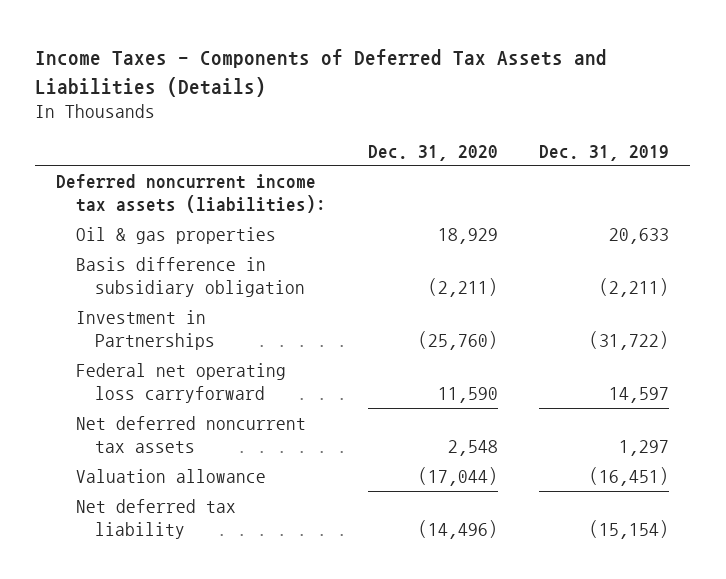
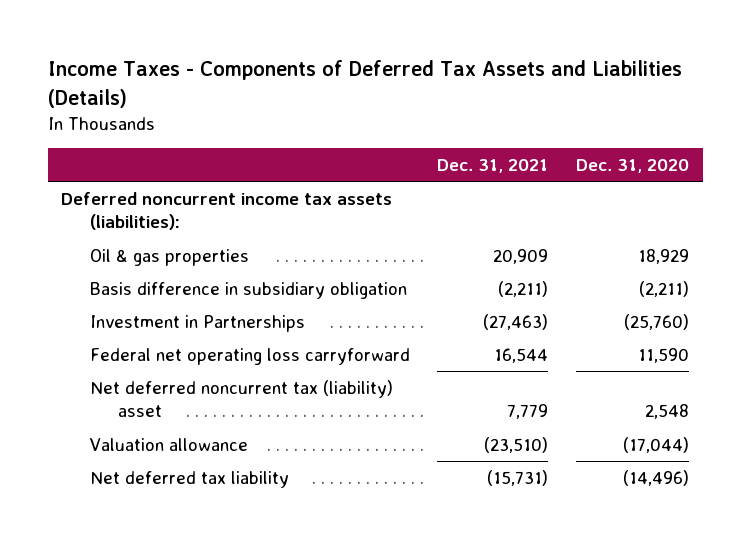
[539,144,670,161] Dec. 31, 2019 -> none
none -> [437,158,549,173] Dec. 31, 2021
[75,415,306,454] Net deferred noncurrent tax assets -> [89,379,393,418] Net deferred noncurrent tax (liability) asset

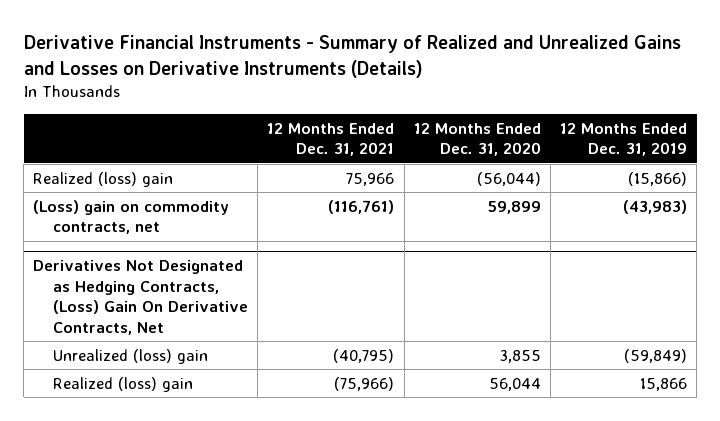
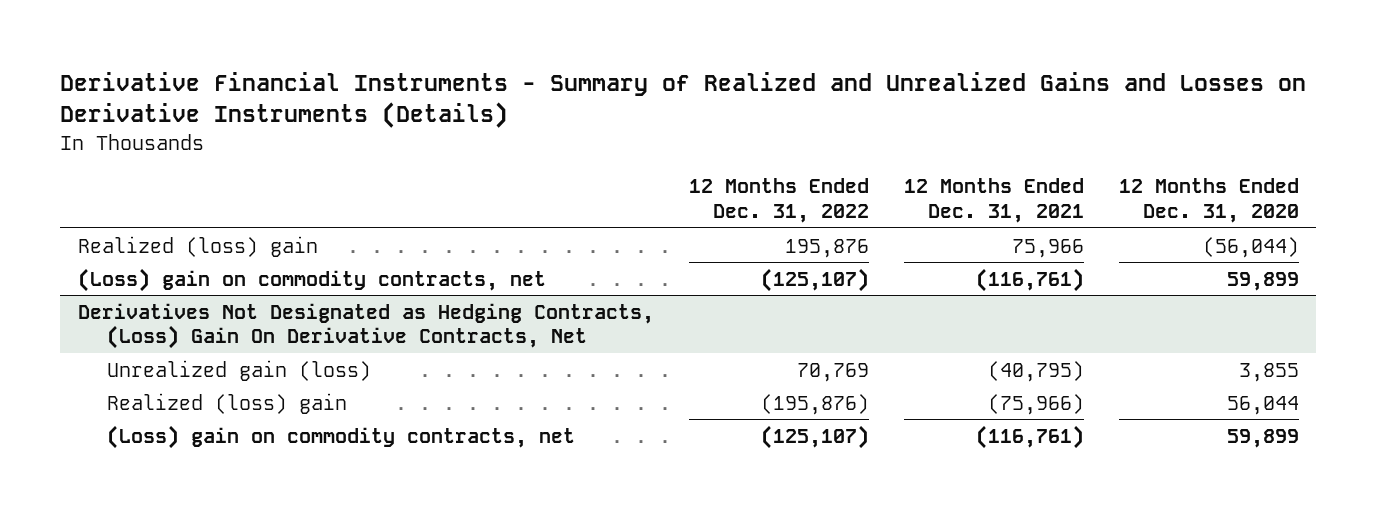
[560,122,688,157] 12 Months Ended Dec. 31, 2019 -> none
none -> [688,178,869,224] 12 Months Ended Dec. 31, 2022
[53,348,209,364] Unrealized (loss) gain -> [106,359,371,381] Unrealized gain (loss)
none -> [106,424,575,449] (Loss) gain on commodity contracts, net

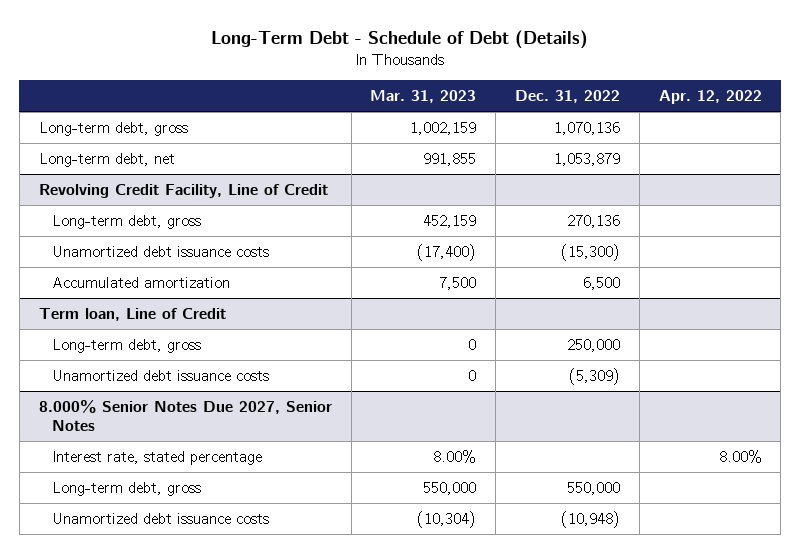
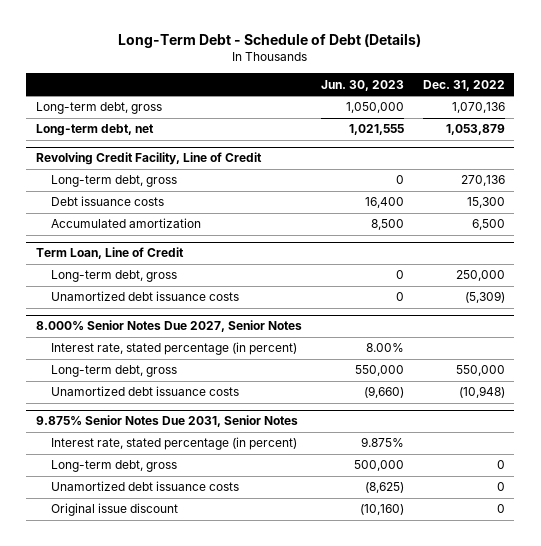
[370,90,477,104] Mar. 31, 2023 -> none
[658,90,762,105] Apr. 12, 2022 -> none
none -> [320,79,404,91] Jun. 30, 2023
[52,245,270,257] Unamortized debt issuance costs -> [51,196,165,207] Debt issuance costs
[560,243,620,261] (15,300) -> [466,197,505,209] 15,300
[38,307,226,321] Term loan, Line of Credit -> [35,247,184,260] Term Loan, Line of Credit
[52,450,263,465] Interest rate, stated percentage -> [51,342,298,356] Interest rate, stated percentage (in percent)
none -> [35,415,298,428] 9.875% Senior Notes Due 2031, Senior Notes
none -> [51,437,298,451] Interest rate, stated percentage (in percent)
none -> [51,460,178,473] Long-term debt, gross
none -> [51,481,240,492] Unamortized debt issuance costs
none -> [51,503,179,517] Original issue discount

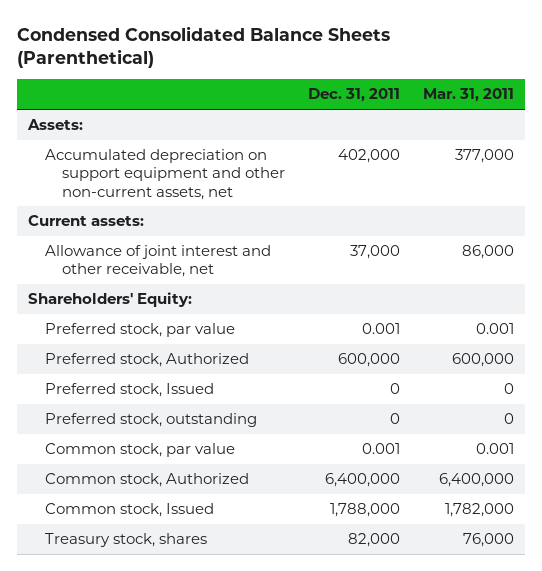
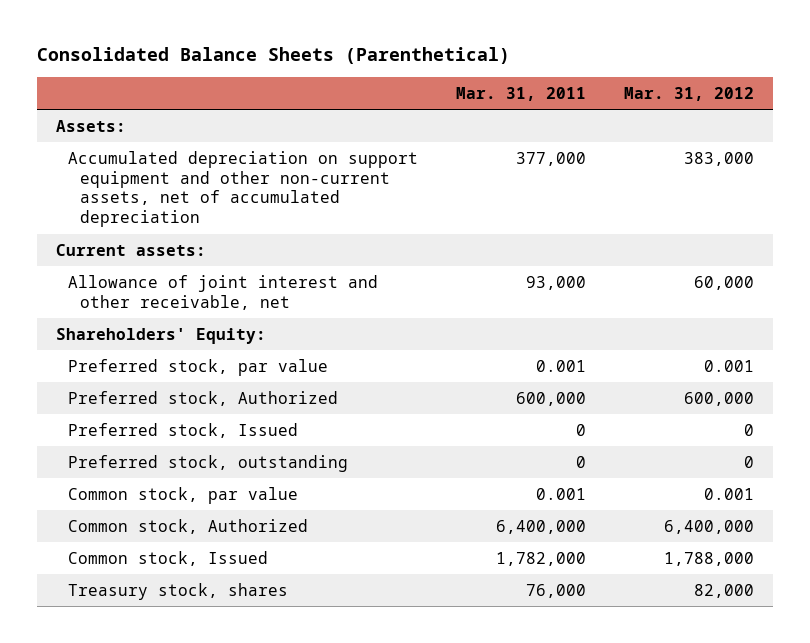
[17,25,391,69] Condensed Consolidated Balance Sheets (Parenthetical) -> [36,47,510,65] Consolidated Balance Sheets (Parenthetical)
[308,88,401,103] Dec. 31, 2011 -> none
none -> [623,86,754,101] Mar. 31, 2012
[45,149,286,200] Accumulated depreciation on support equipment and other non-current assets, net -> [68,150,419,228] Accumulated depreciation on support equipment and other non-current assets, net of accumulated depreciation
[461,245,514,260] 86,000 -> [525,275,586,290] 93,000

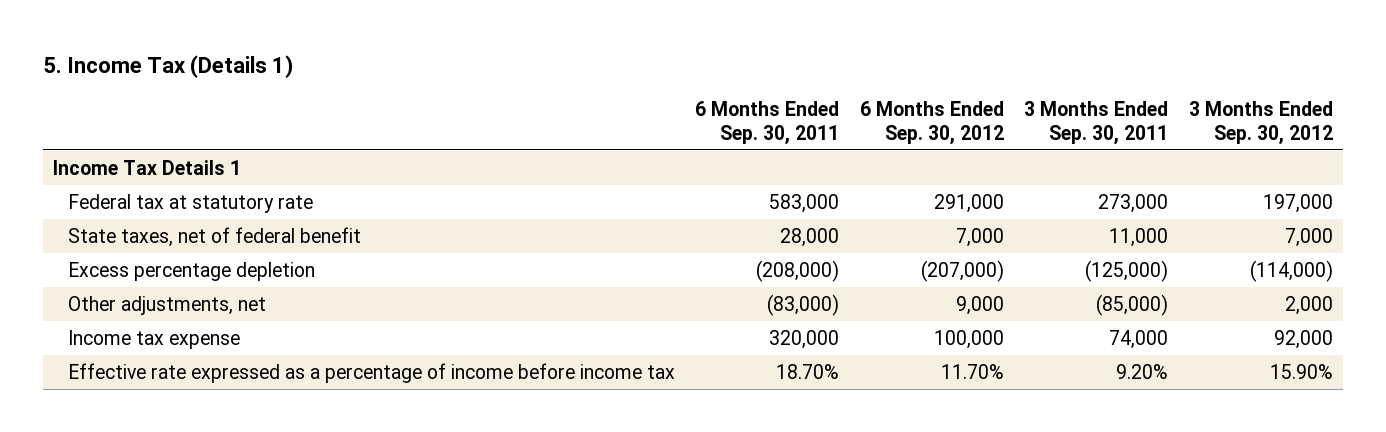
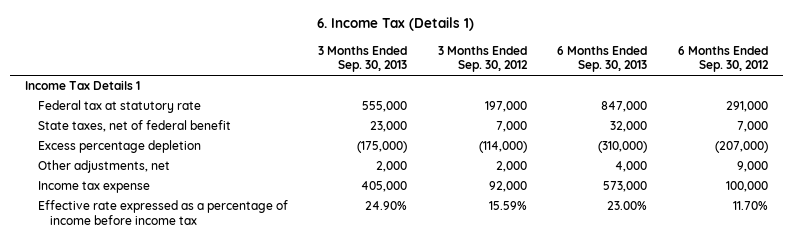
[42,54,293,78] 5. Income Tax (Details 1) -> [317,17,475,32] 6. Income Tax (Details 1)
[695,100,840,145] 6 Months Ended Sep. 30, 2011 -> none
[1024,100,1169,145] 3 Months Ended Sep. 30, 2011 -> none
none -> [318,45,408,73] 3 Months Ended Sep. 30, 2013
none -> [557,45,648,73] 6 Months Ended Sep. 30, 2013
[1269,363,1333,379] 15.90% -> [488,201,527,211] 15.59%

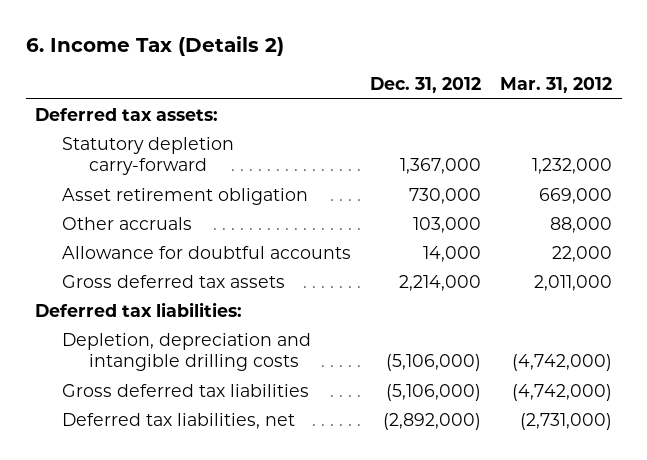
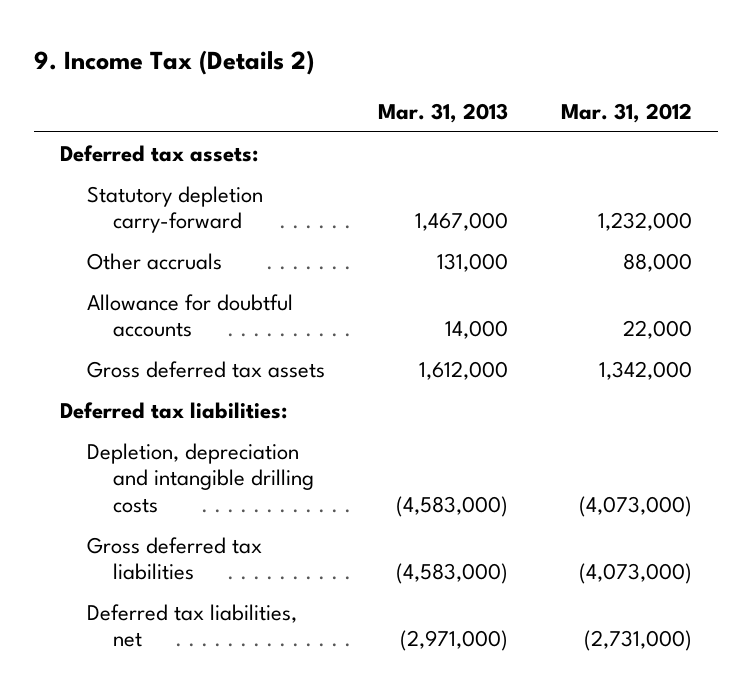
[25,36,284,57] 6. Income Tax (Details 2) -> [33,49,314,75] 9. Income Tax (Details 2)
[370,77,482,94] Dec. 31, 2012 -> none
none -> [377,102,508,123] Mar. 31, 2013
[62,187,309,205] Asset retirement obligation -> none
[534,274,613,291] 2,011,000 -> [598,360,692,380] 1,342,000
[512,354,613,372] (4,742,000) -> [578,495,692,517] (4,073,000)
[512,383,613,401] (4,742,000) -> [578,563,692,585] (4,073,000)

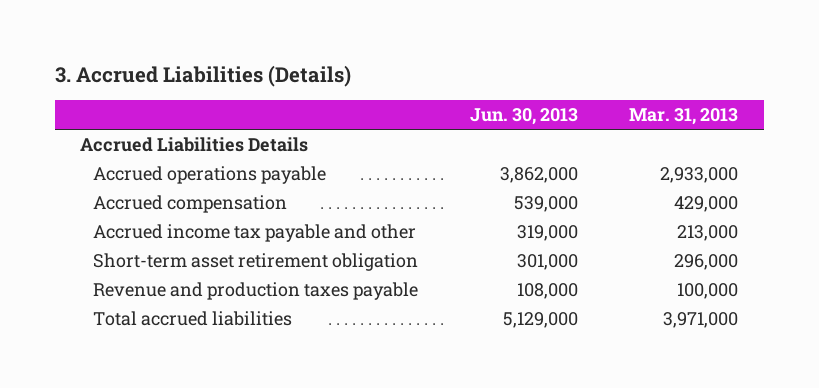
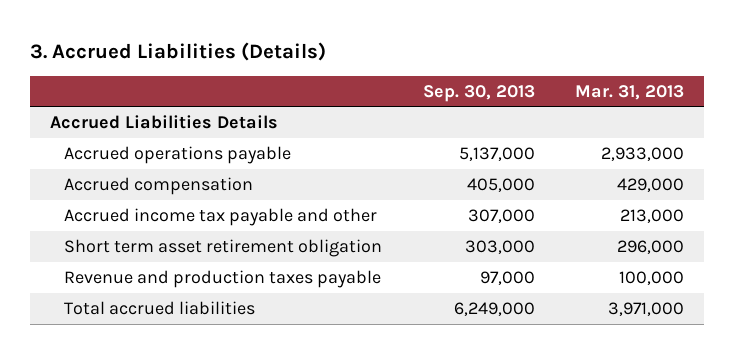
[469,108,578,126] Jun. 30, 2013 -> none
none -> [422,84,535,102] Sep. 30, 2013
[93,252,419,271] Short-term asset retirement obligation -> [64,238,383,257] Short term asset retirement obligation

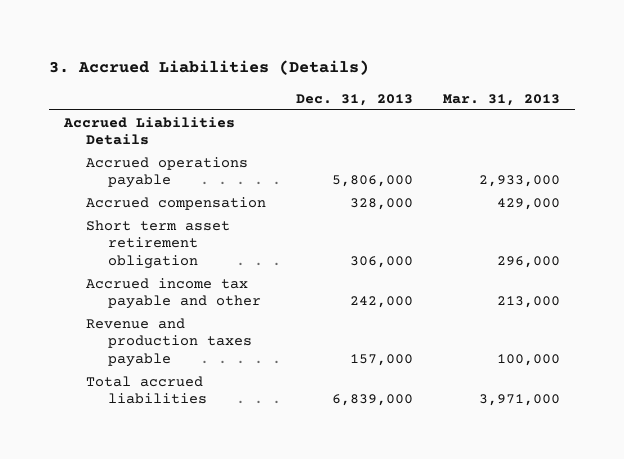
[422,84,535,102] Sep. 30, 2013 -> none
none -> [296,93,414,106] Dec. 31, 2013
[64,207,378,226] Accrued income tax payable and other -> [86,277,261,310] Accrued income tax payable and other

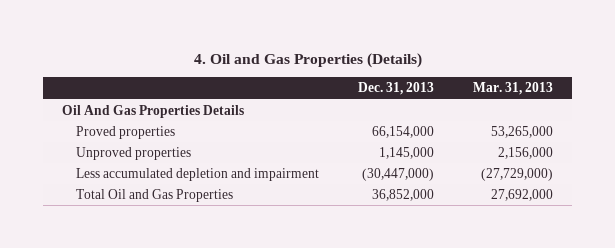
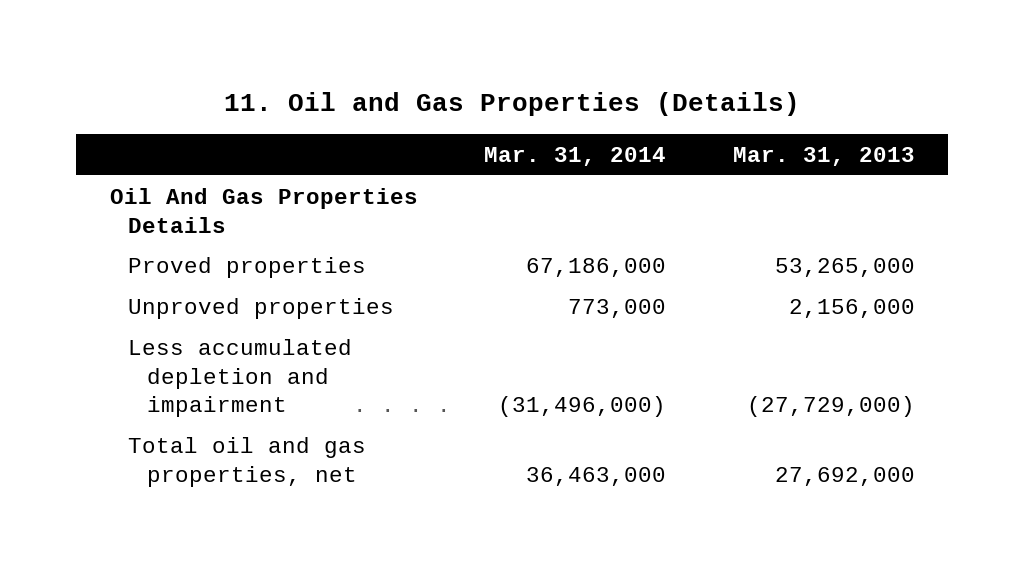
[193,52,422,68] 4. Oil and Gas Properties (Details) -> [224,92,801,117] 11. Oil and Gas Properties (Details)
[358,82,435,96] Dec. 31, 2013 -> none
none -> [484,146,667,166] Mar. 31, 2014
[76,189,234,203] Total Oil and Gas Properties -> [128,436,367,487] Total oil and gas properties, net

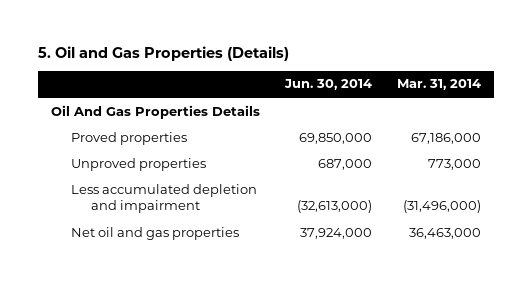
[224,92,801,117] 11. Oil and Gas Properties (Details) -> [38,45,290,61] 5. Oil and Gas Properties (Details)
[733,146,916,166] Mar. 31, 2013 -> none
none -> [283,79,372,91] Jun. 30, 2014
[128,436,367,487] Total oil and gas properties, net -> [70,226,239,240] Net oil and gas properties

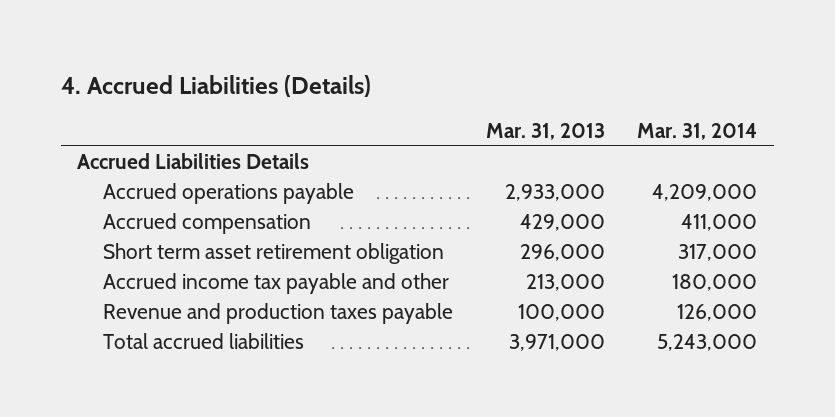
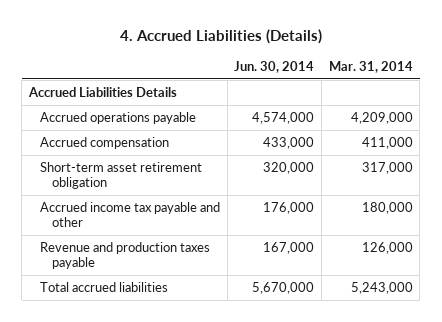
[485,122,605,140] Mar. 31, 2013 -> none
none -> [234,60,315,73] Jun. 30, 2014
[103,242,445,264] Short term asset retirement obligation -> [40,161,203,189] Short-term asset retirement obligation

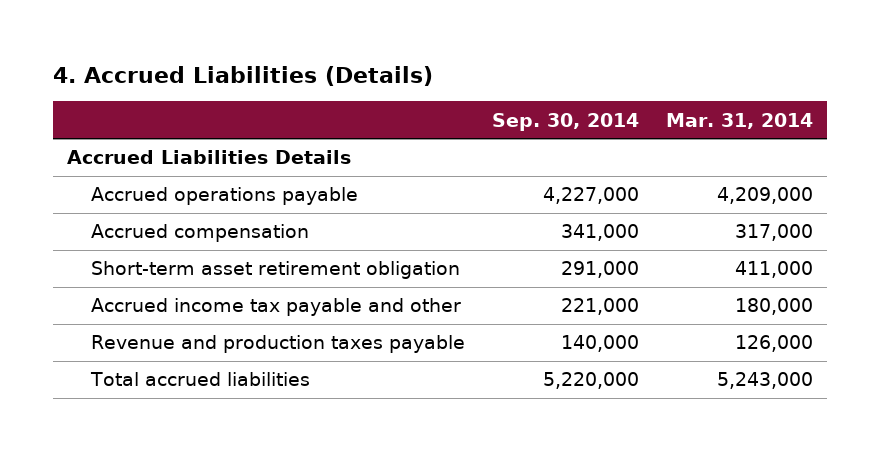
[234,60,315,73] Jun. 30, 2014 -> none
none -> [491,112,639,131] Sep. 30, 2014
[361,136,413,149] 411,000 -> [735,224,814,242] 317,000
[361,161,413,174] 317,000 -> [735,261,814,279] 411,000

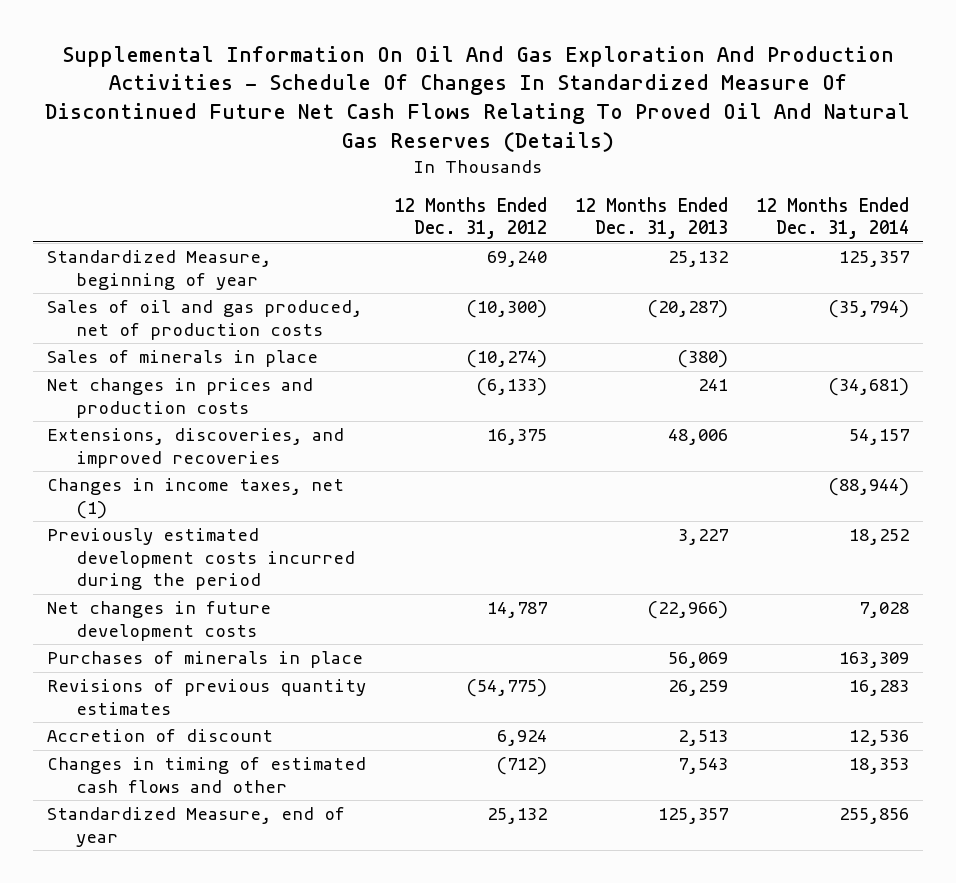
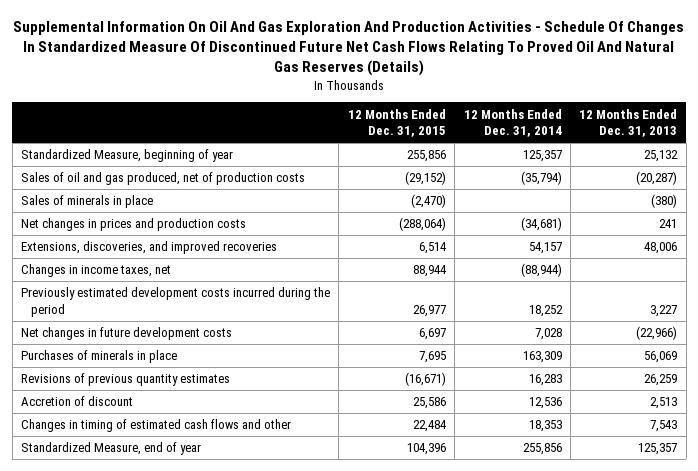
[395,196,548,240] 12 Months Ended Dec. 31, 2012 -> none
none -> [347,108,446,138] 12 Months Ended Dec. 31, 2015
[47,478,345,519] Changes in income taxes, net (1) -> [21,264,172,278] Changes in income taxes, net

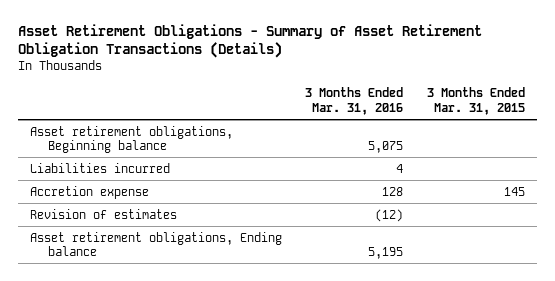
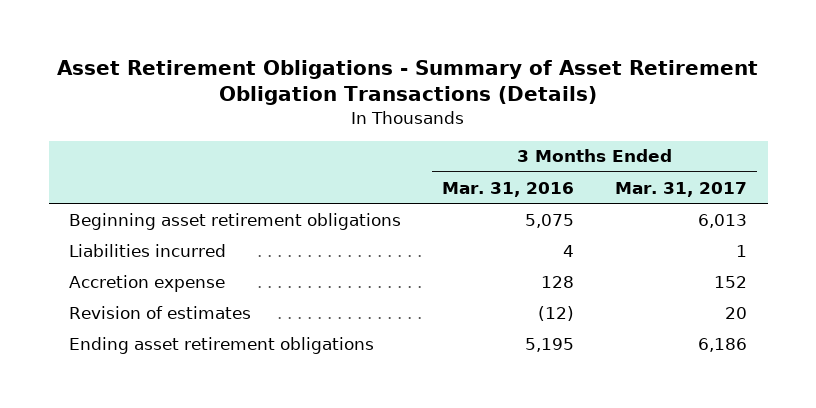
[427,87,526,115] 3 Months Ended Mar. 31, 2015 -> none
none -> [615,181,748,197] Mar. 31, 2017
[29,125,233,153] Asset retirement obligations, Beginning balance -> [69,212,402,230] Beginning asset retirement obligations
[29,231,282,256] Asset retirement obligations, Ending balance -> [69,336,375,354] Ending asset retirement obligations

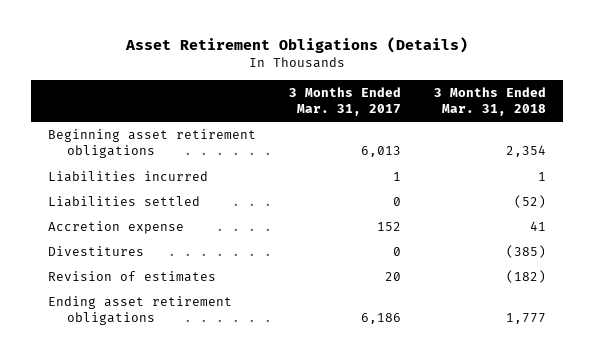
[57,59,759,105] Asset Retirement Obligations - Summary of Asset Retirement Obligation Transactions (Details) -> [125,37,469,54] Asset Retirement Obligations (Details)
[442,181,575,197] Mar. 31, 2016 -> none
none -> [434,86,547,116] 3 Months Ended Mar. 31, 2018
none -> [47,196,200,208] Liabilities settled
none -> [47,246,144,257] Divestitures

